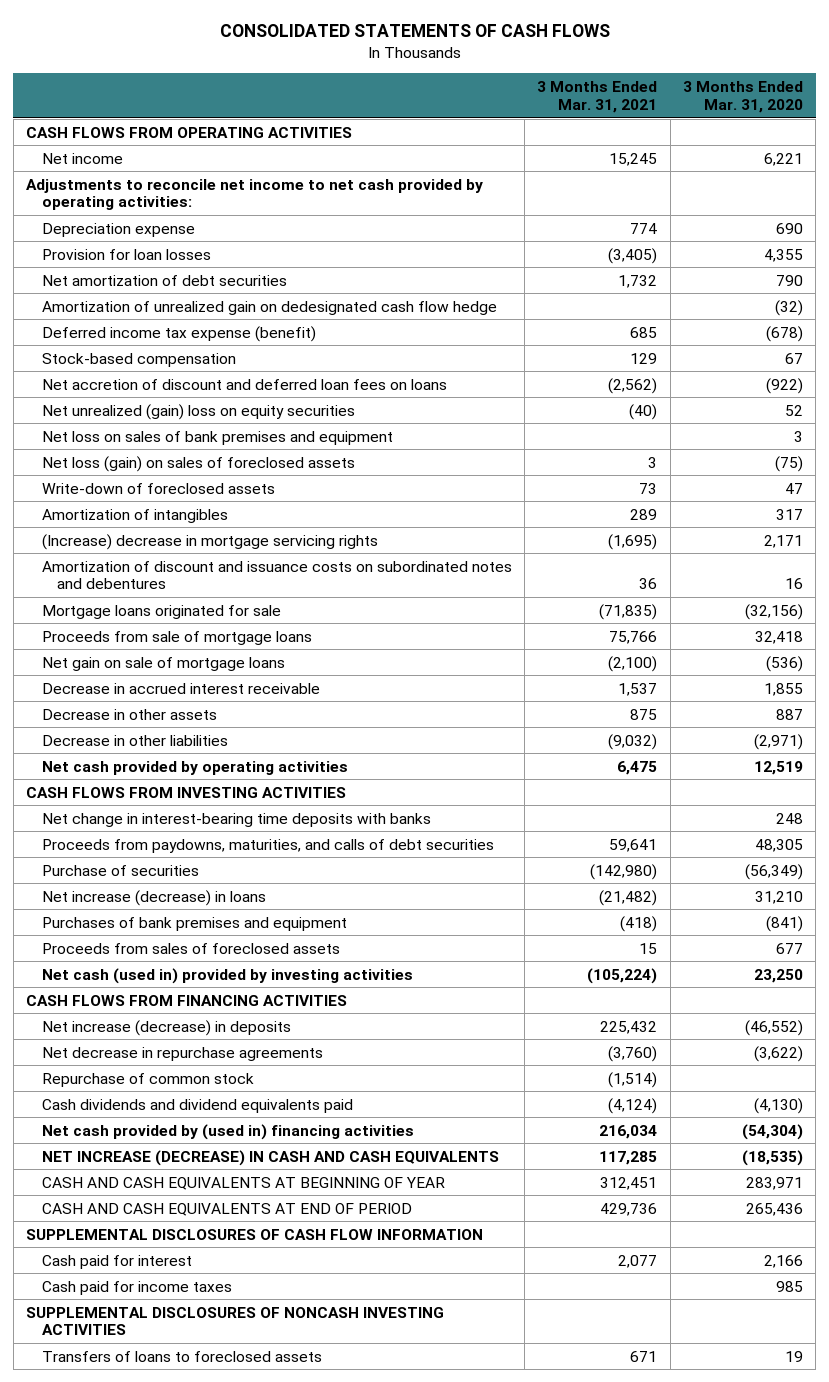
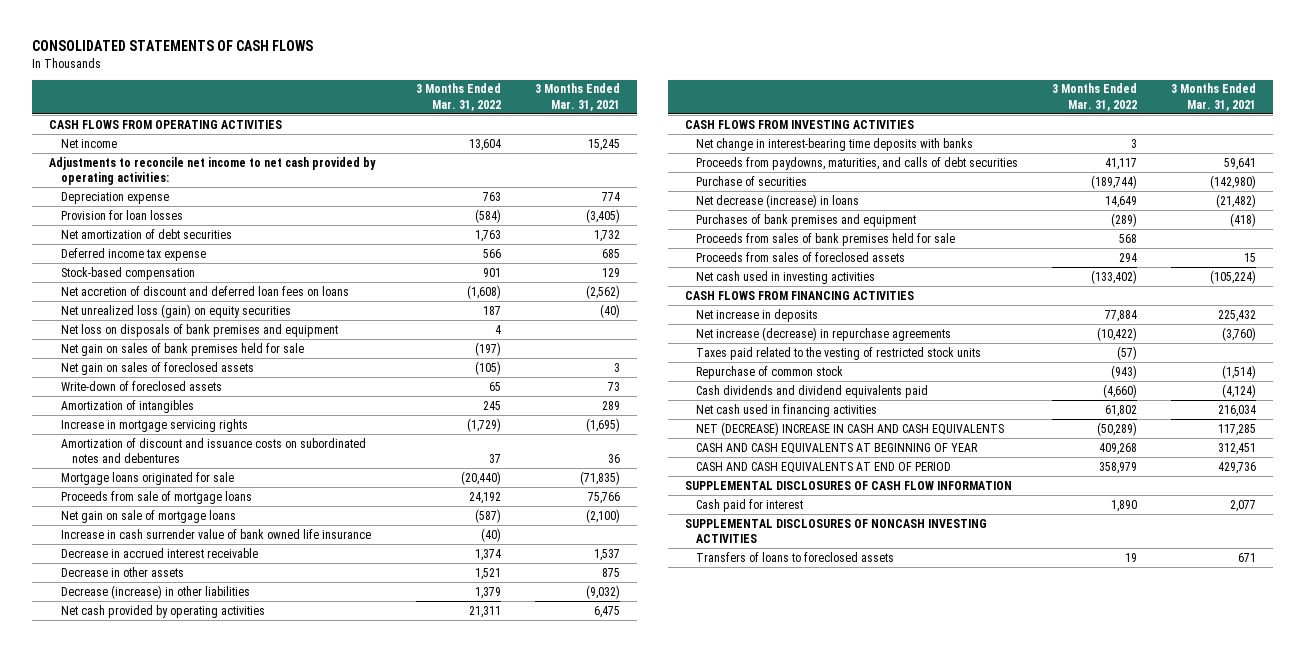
[682,81,803,113] 3 Months Ended Mar. 31, 2020 -> none
none -> [416,83,502,111] 3 Months Ended Mar. 31, 2022
[41,300,497,315] Amortization of unrealized gain on dedesignated cash flow hedge -> none
[41,325,316,342] Deferred income tax expense (benefit) -> [60,247,206,261] Deferred income tax expense
[41,403,355,420] Net unrealized (gain) loss on equity securities -> [60,303,291,318] Net unrealized loss (gain) on equity securities
[41,430,393,445] Net loss on sales of bank premises and equipment -> [60,323,338,337] Net loss on disposals of bank premises and equipment
none -> [60,342,304,356] Net gain on sales of bank premises held for sale
[41,455,355,472] Net loss (gain) on sales of foreclosed assets -> [60,361,254,375] Net gain on sales of foreclosed assets
[41,533,378,550] (Increase) decrease in mortgage servicing rights -> [60,418,248,432] Increase in mortgage servicing rights
none -> [60,528,371,539] Increase in cash surrender value of bank owned life insurance
[41,734,228,746] Decrease in other liabilities -> [60,584,250,599] Decrease (increase) in other liabilities
[41,889,266,906] Net increase (decrease) in loans -> [696,193,860,208] Net decrease (increase) in loans
none -> [696,232,956,246] Proceeds from sales of bank premises held for sale
[41,967,413,984] Net cash (used in) provided by investing activities -> [696,270,876,284] Net cash used in investing activities
[41,1019,291,1036] Net increase (decrease) in deposits -> [696,308,819,322] Net increase in deposits
[41,1046,323,1061] Net decrease in repurchase agreements -> [696,326,952,341] Net increase (decrease) in repurchase agreements
none -> [696,346,982,360] Taxes paid related to the vesting of restricted stock units
[41,1123,414,1140] Net cash provided by (used in) financing activities -> [696,403,878,417] Net cash used in financing activities
[41,1149,499,1166] NET INCREASE (DECREASE) IN CASH AND CASH EQUIVALENTS -> [696,421,1005,436] NET (DECREASE) INCREASE IN CASH AND CASH EQUIVALENTS
[41,1280,232,1295] Cash paid for income taxes -> none

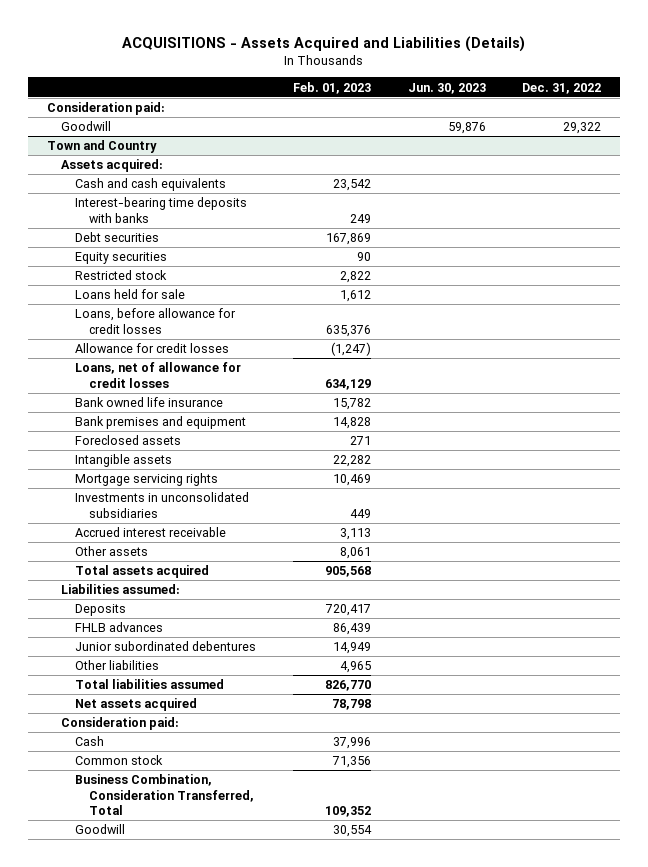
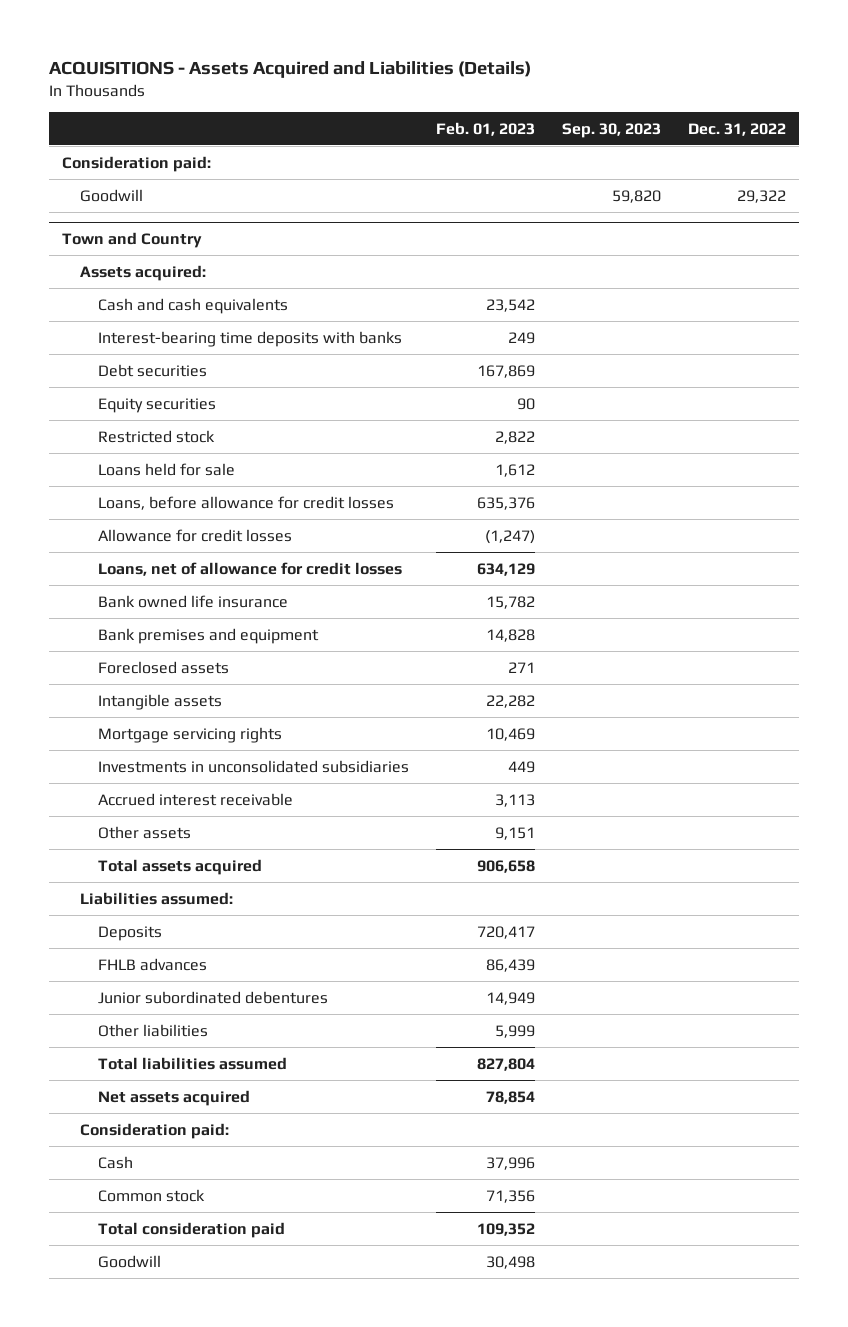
[407,82,486,94] Jun. 30, 2023 -> none
none -> [561,122,661,138] Sep. 30, 2023
[339,547,371,560] 8,061 -> [494,826,535,840] 9,151
[324,566,371,578] 905,568 -> [476,859,535,873] 906,658
[339,661,371,674] 4,965 -> [494,1024,535,1038] 5,999
[324,680,371,692] 826,770 -> [476,1057,535,1071] 827,804
[331,699,371,711] 78,798 -> [485,1090,535,1104] 78,854
[74,774,254,816] Business Combination, Consideration Transferred, Total -> [97,1221,285,1238] Total consideration paid
[332,825,372,838] 30,554 -> [485,1255,535,1269] 30,498

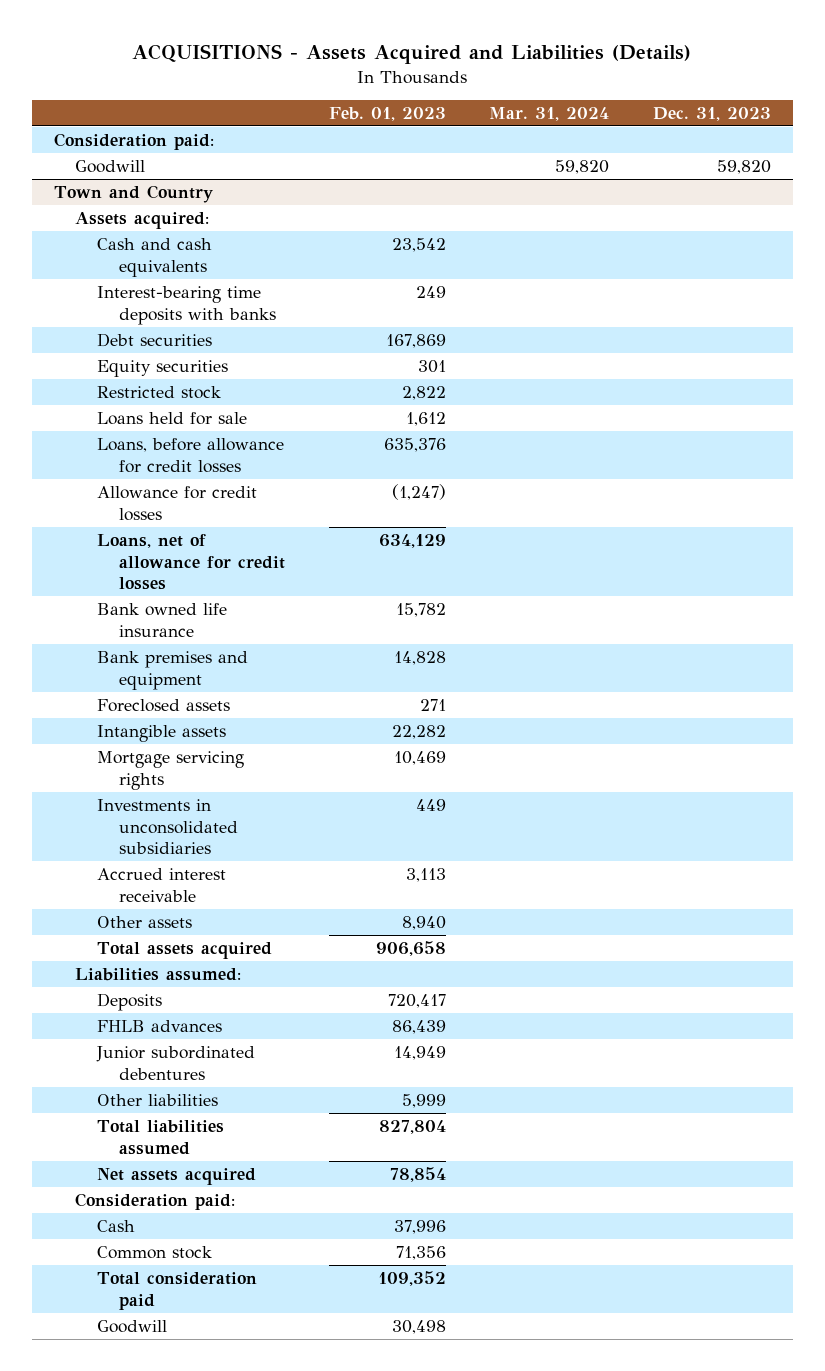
[561,122,661,138] Sep. 30, 2023 -> none
[687,122,786,136] Dec. 31, 2022 -> none
none -> [489,107,610,122] Mar. 31, 2024
none -> [653,107,772,122] Dec. 31, 2023
[516,397,535,410] 90 -> [417,360,446,374] 301
[494,826,535,840] 9,151 -> [401,916,446,931] 8,940

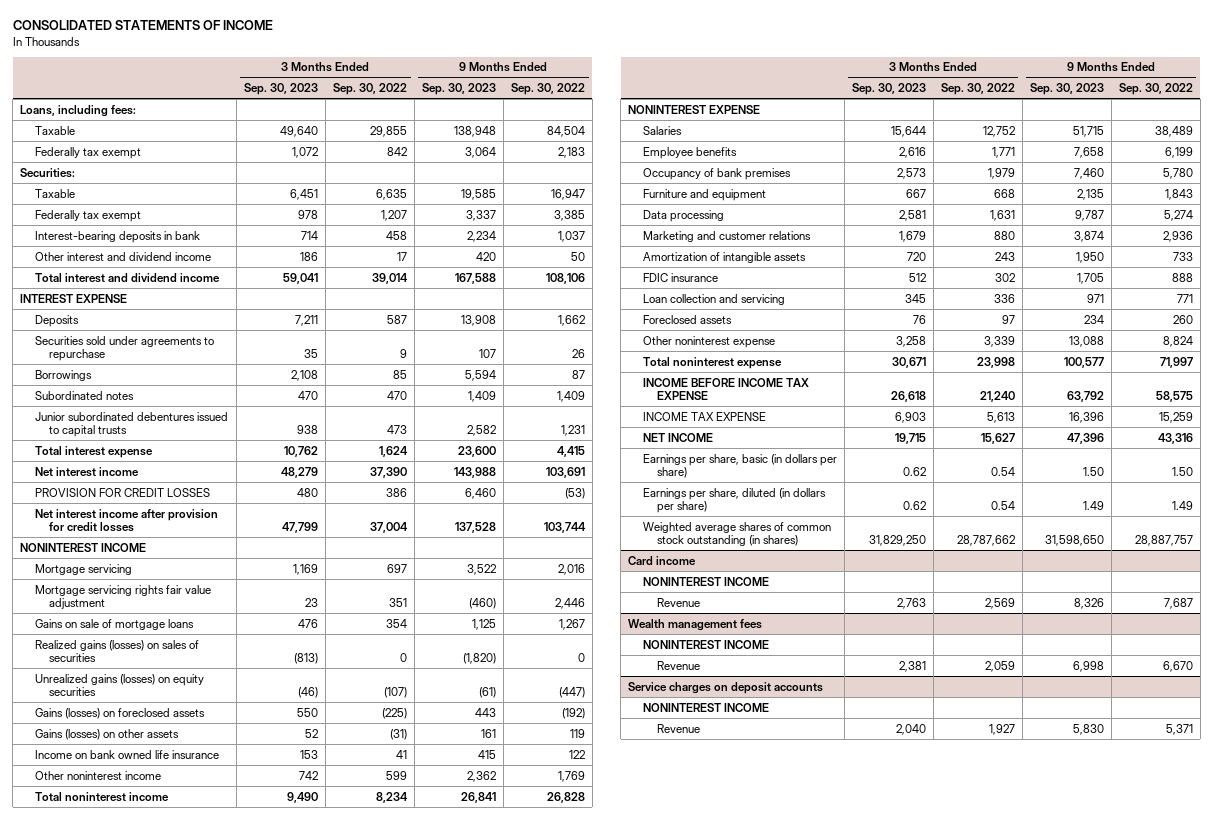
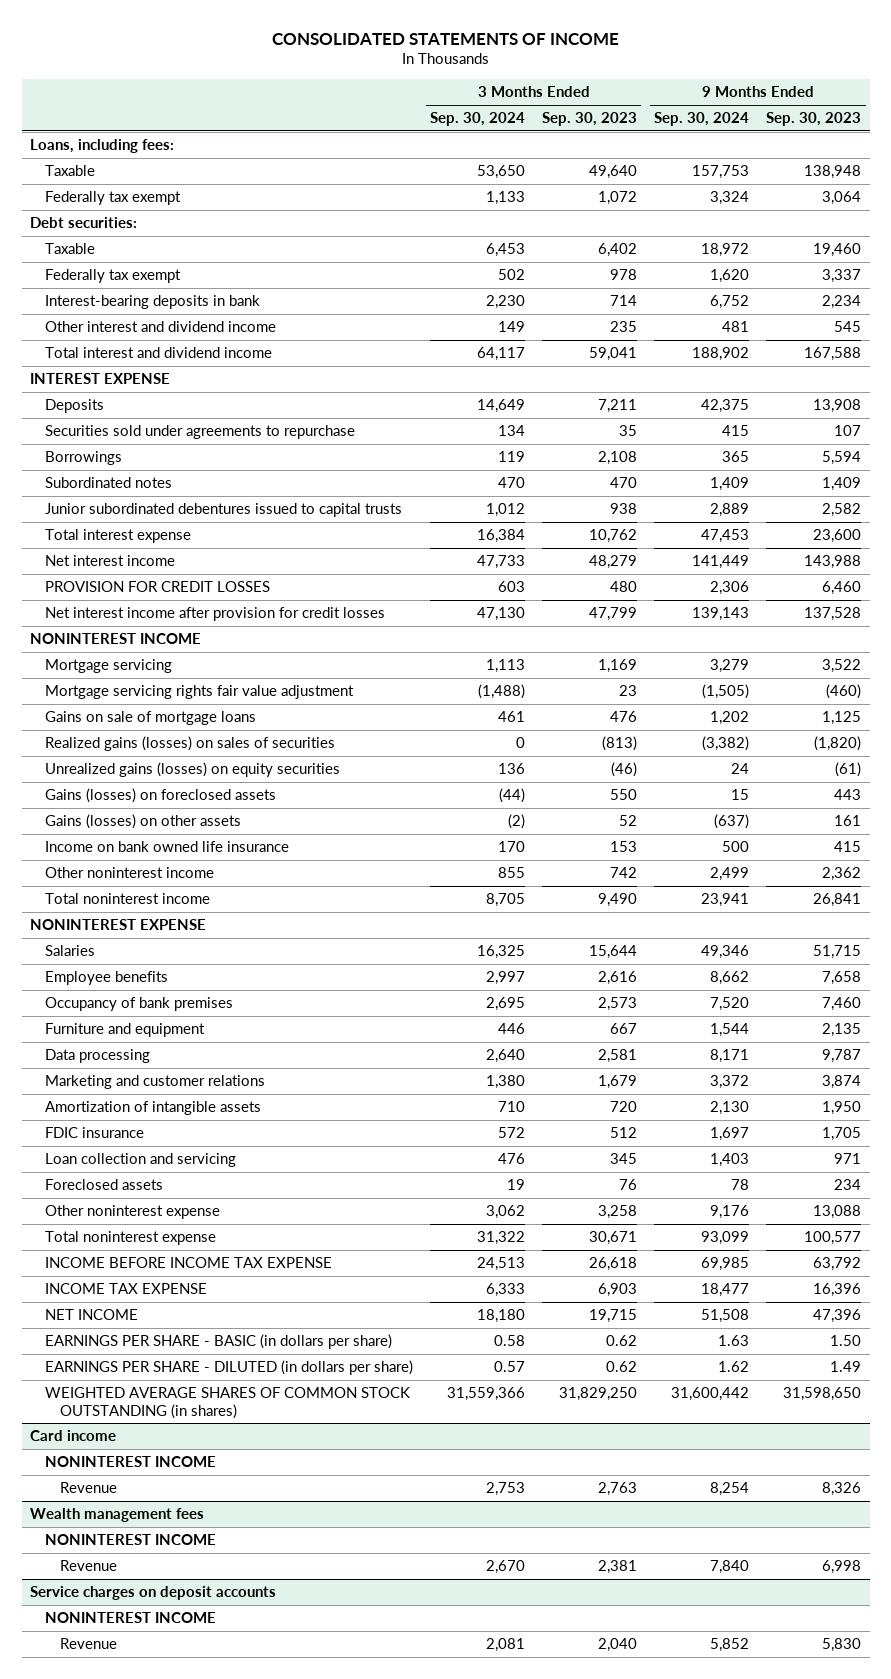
[332,83,407,96] Sep. 30, 2022 -> none
[510,83,585,96] Sep. 30, 2022 -> none
none -> [430,112,526,127] Sep. 30, 2024
none -> [654,112,750,127] Sep. 30, 2024
[20,167,76,178] Securities: -> [30,217,138,229] Debt securities:
[289,188,318,200] 6,451 -> [598,243,638,258] 6,402
[460,188,496,200] 19,585 -> [813,243,862,258] 19,460
[299,251,318,261] 186 -> [610,321,638,333] 235
[475,251,496,261] 420 -> [834,321,862,333] 545
[642,453,837,478] Earnings per share, basic (in dollars per share) -> [44,1334,392,1350] EARNINGS PER SHARE - BASIC (in dollars per share)
[642,487,826,513] Earnings per share, diluted (in dollars per share) -> [44,1360,413,1376] EARNINGS PER SHARE - DILUTED (in dollars per share)
[642,521,831,546] Weighted average shares of common stock outstanding (in shares) -> [44,1387,410,1419] WEIGHTED AVERAGE SHARES OF COMMON STOCK OUTSTANDING (in shares)

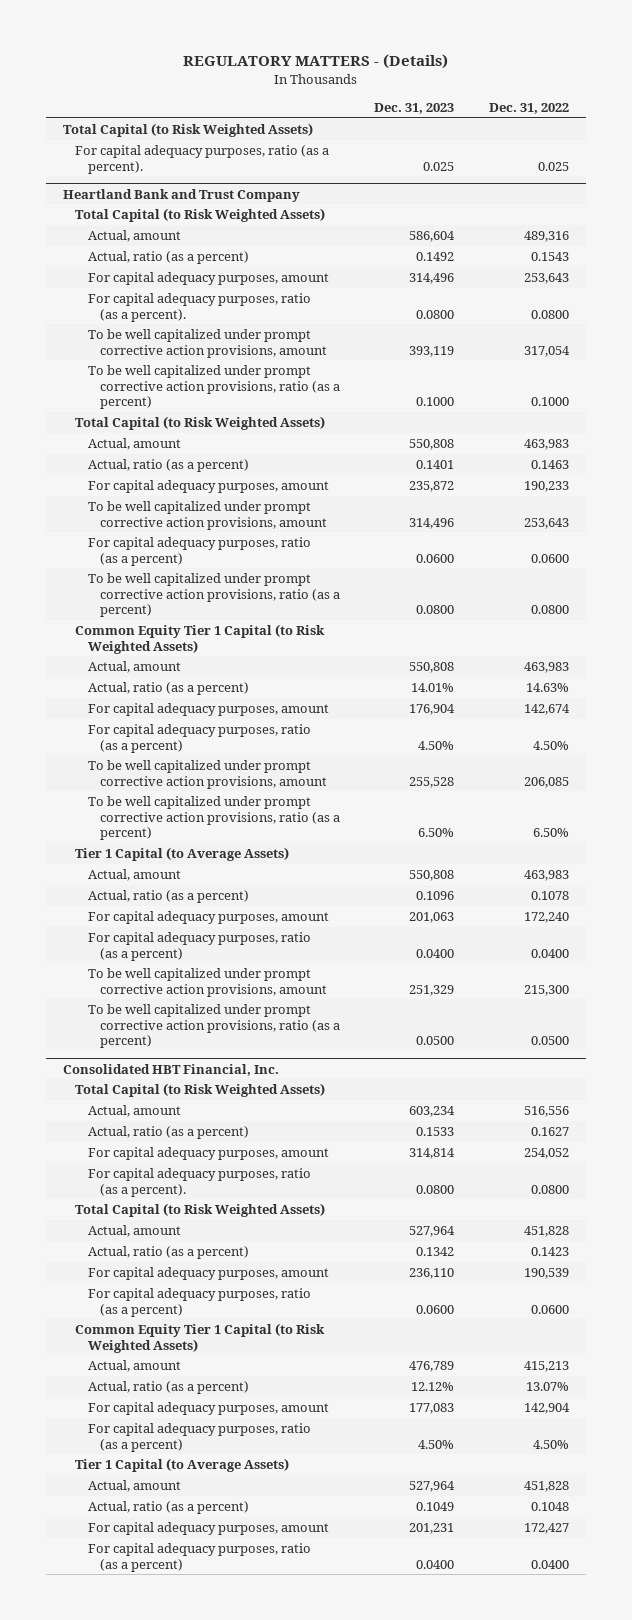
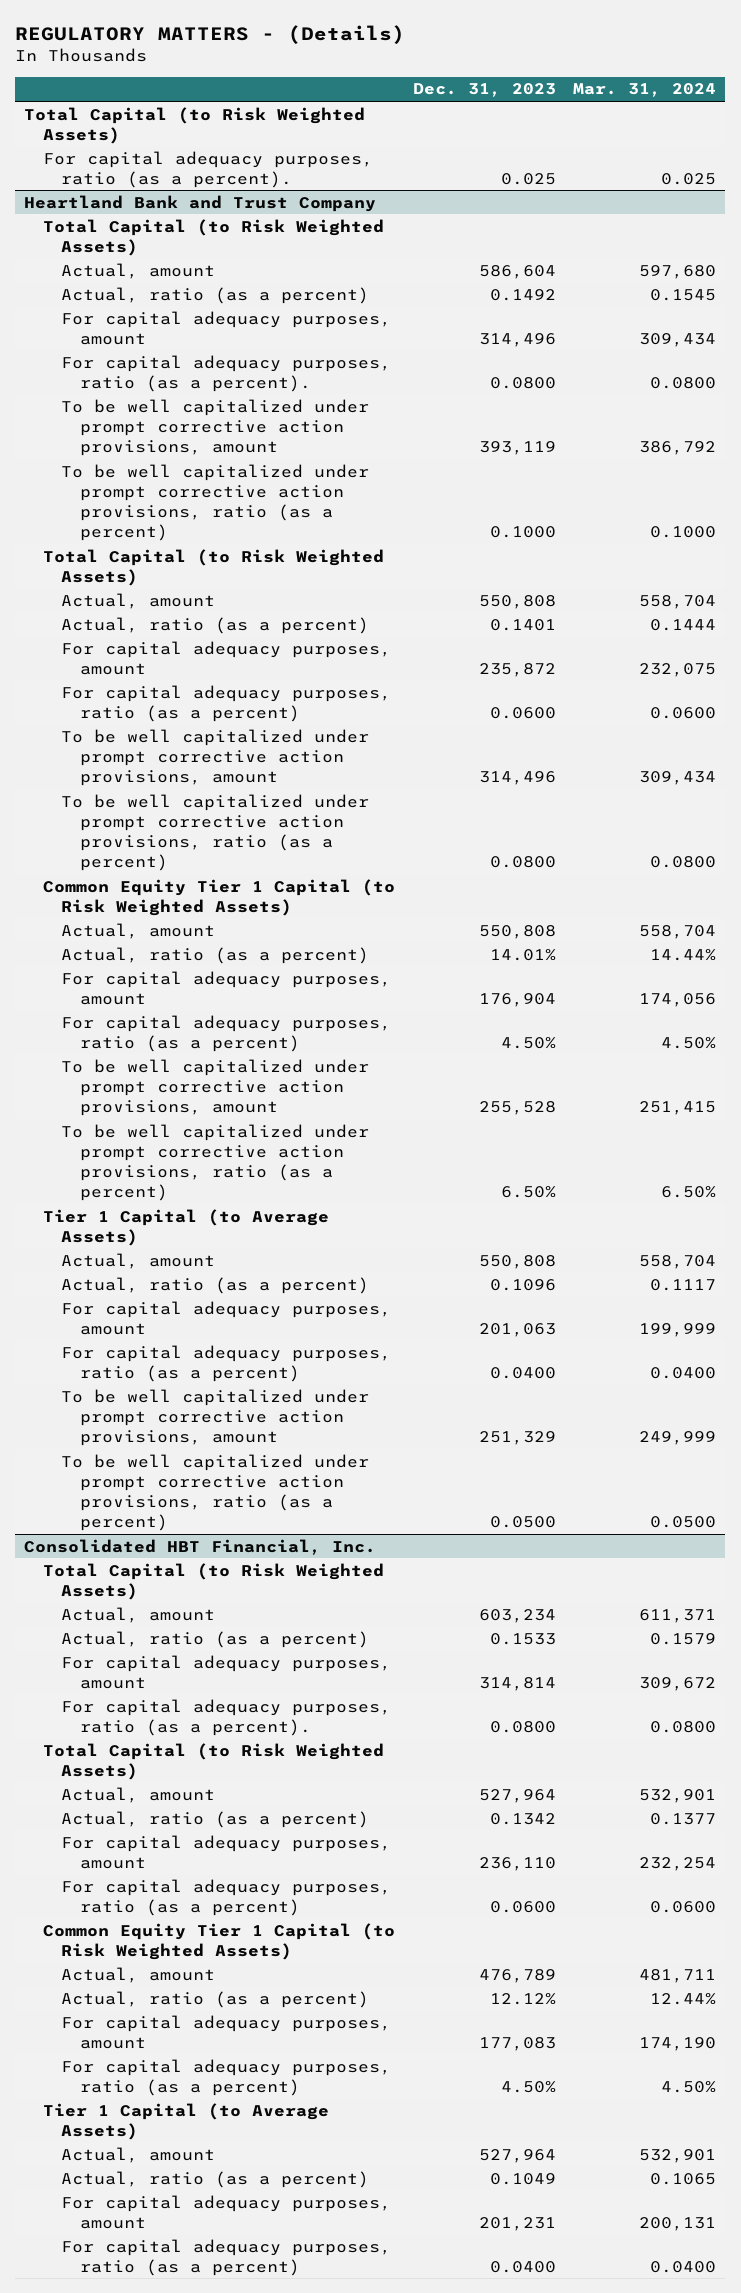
[488,103,569,115] Dec. 31, 2022 -> none
none -> [573,83,717,98] Mar. 31, 2024
[87,501,328,530] To be well capitalized under prompt corrective action provisions, amount -> [61,728,370,787] To be well capitalized under prompt corrective action provisions, amount

